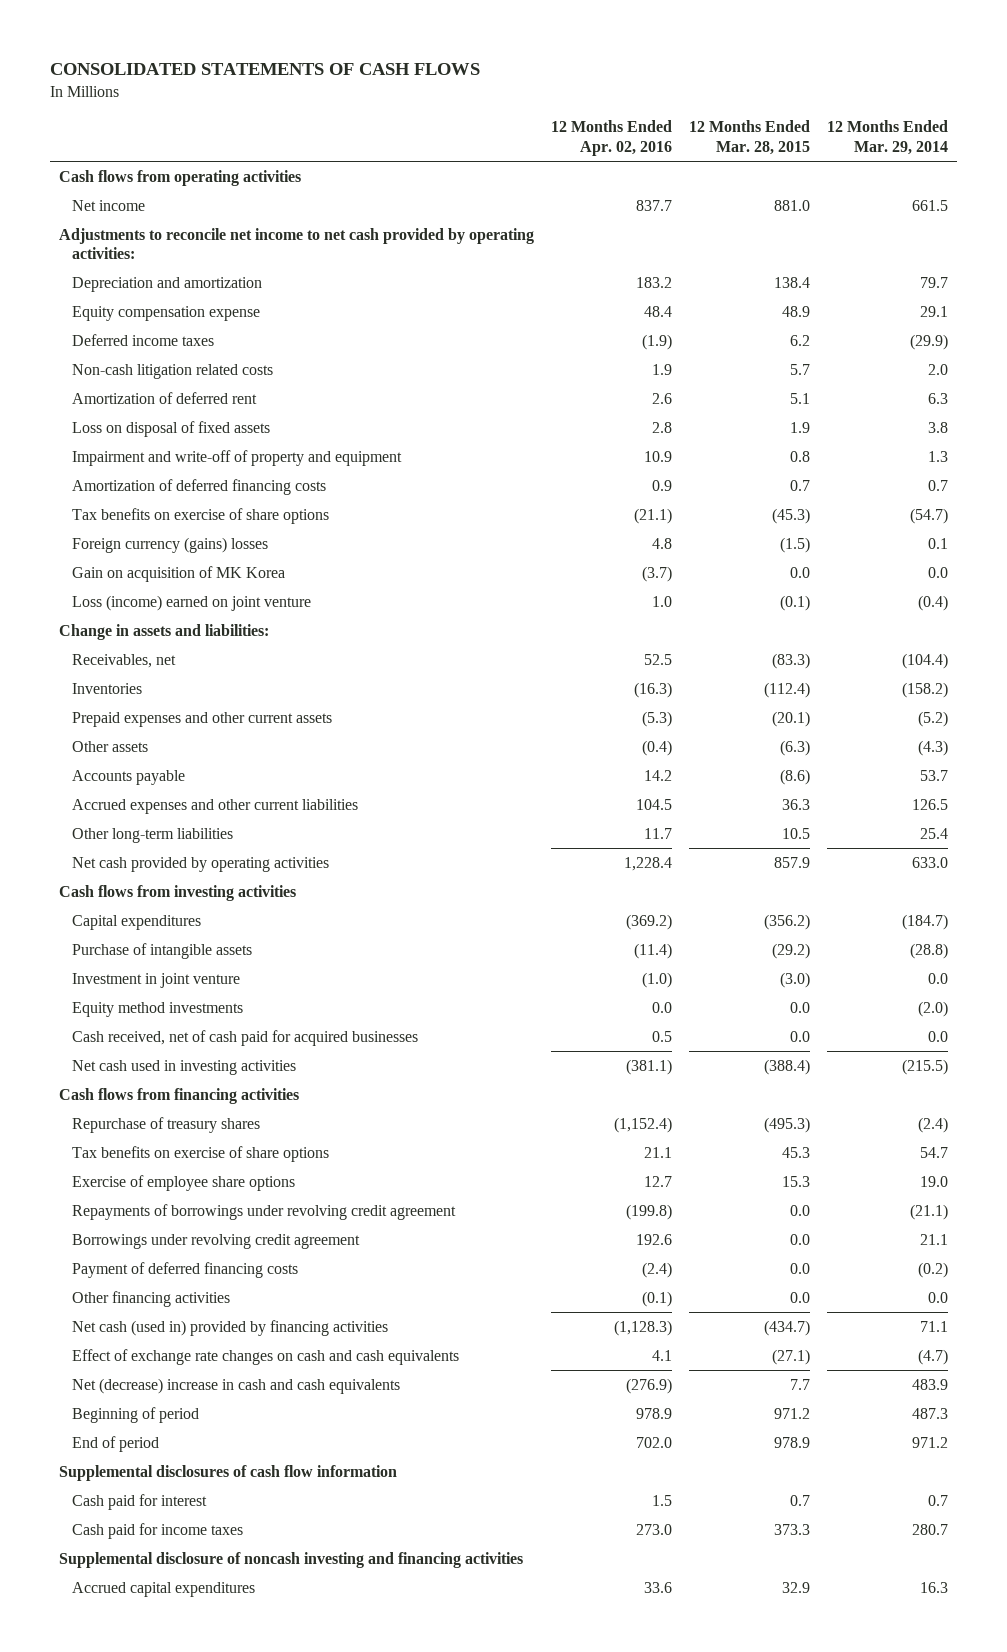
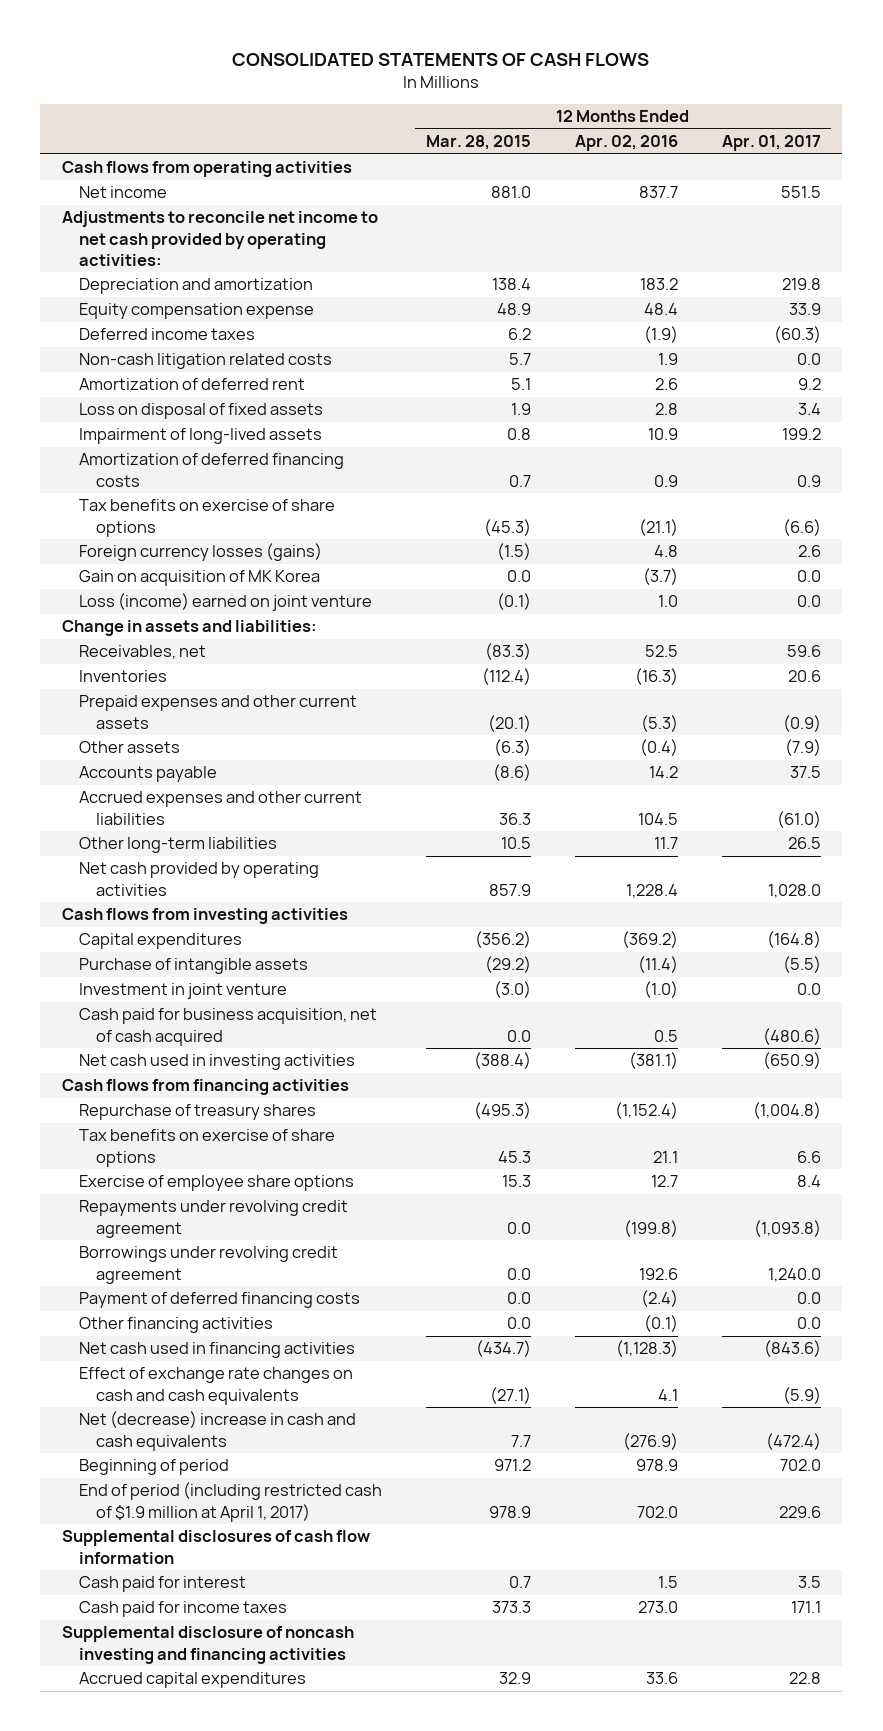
[827,120,949,156] 12 Months Ended Mar. 29, 2014 -> none
none -> [721,135,821,152] Apr. 01, 2017
[71,449,402,466] Impairment and write-off of property and equipment -> [79,428,323,445] Impairment of long-lived assets
[71,536,268,553] Foreign currency (gains) losses -> [79,543,323,562] Foreign currency losses (gains)
[71,1001,243,1017] Equity method investments -> none
[71,1029,418,1046] Cash received, net of cash paid for acquired businesses -> [79,1008,378,1046] Cash paid for business acquisition, net of cash acquired
[71,1203,456,1220] Repayments of borrowings under revolving credit agreement -> [79,1200,349,1238] Repayments under revolving credit agreement
[71,1319,388,1336] Net cash (used in) provided by financing activities -> [79,1342,356,1359] Net cash used in financing activities
[71,1435,159,1452] End of period -> [79,1482,383,1522] End of period (including restricted cash of $1.9 million at April 1, 2017)

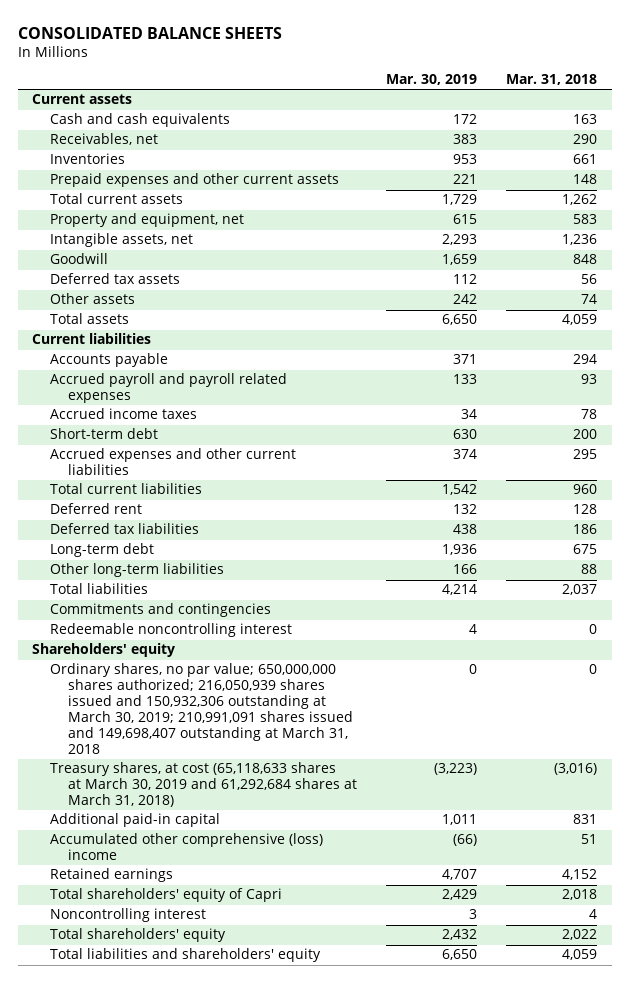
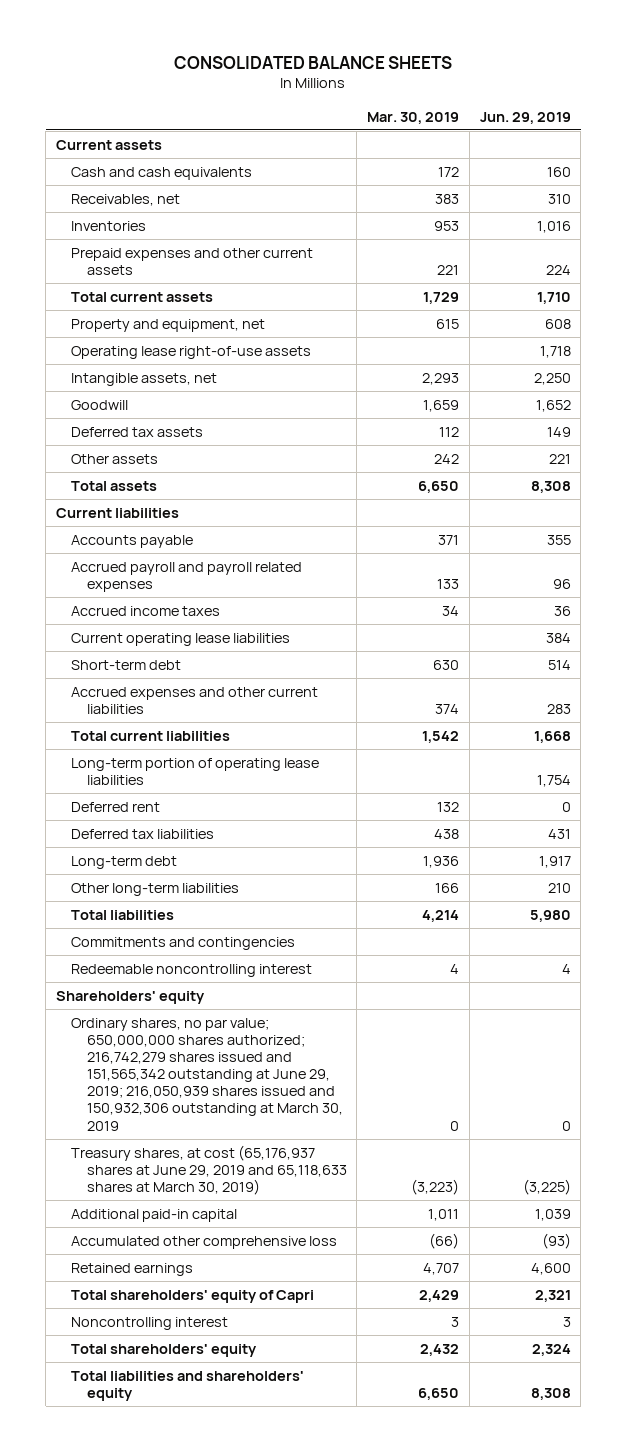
[505,74,597,86] Mar. 31, 2018 -> none
none -> [479,111,571,124] Jun. 29, 2019
none -> [71,345,312,359] Operating lease right-of-use assets
none -> [71,632,291,646] Current operating lease liabilities
none -> [71,757,320,785] Long-term portion of operating lease liabilities
[50,663,353,755] Ordinary shares, no par value; 650,000,000 shares authorized; 216,050,939 shares issued and 150,932,306 outstanding at March 30, 2019; 210,991,091 shares issued and 149,698,407 outstanding at March 31, 2018 -> [71,1017,343,1131] Ordinary shares, no par value; 650,000,000 shares authorized; 216,742,279 shares issued and 151,565,342 outstanding at June 29, 2019; 216,050,939 shares issued and 150,932,306 outstanding at March 30, 2019
[50,762,357,808] Treasury shares, at cost (65,118,633 shares at March 30, 2019 and 61,292,684 shares at March 31, 2018) -> [71,1144,347,1196] Treasury shares, at cost (65,176,937 shares at June 29, 2019 and 65,118,633 shares at March 30, 2019)
[50,833,324,861] Accumulated other comprehensive (loss) income -> [71,1235,338,1249] Accumulated other comprehensive loss

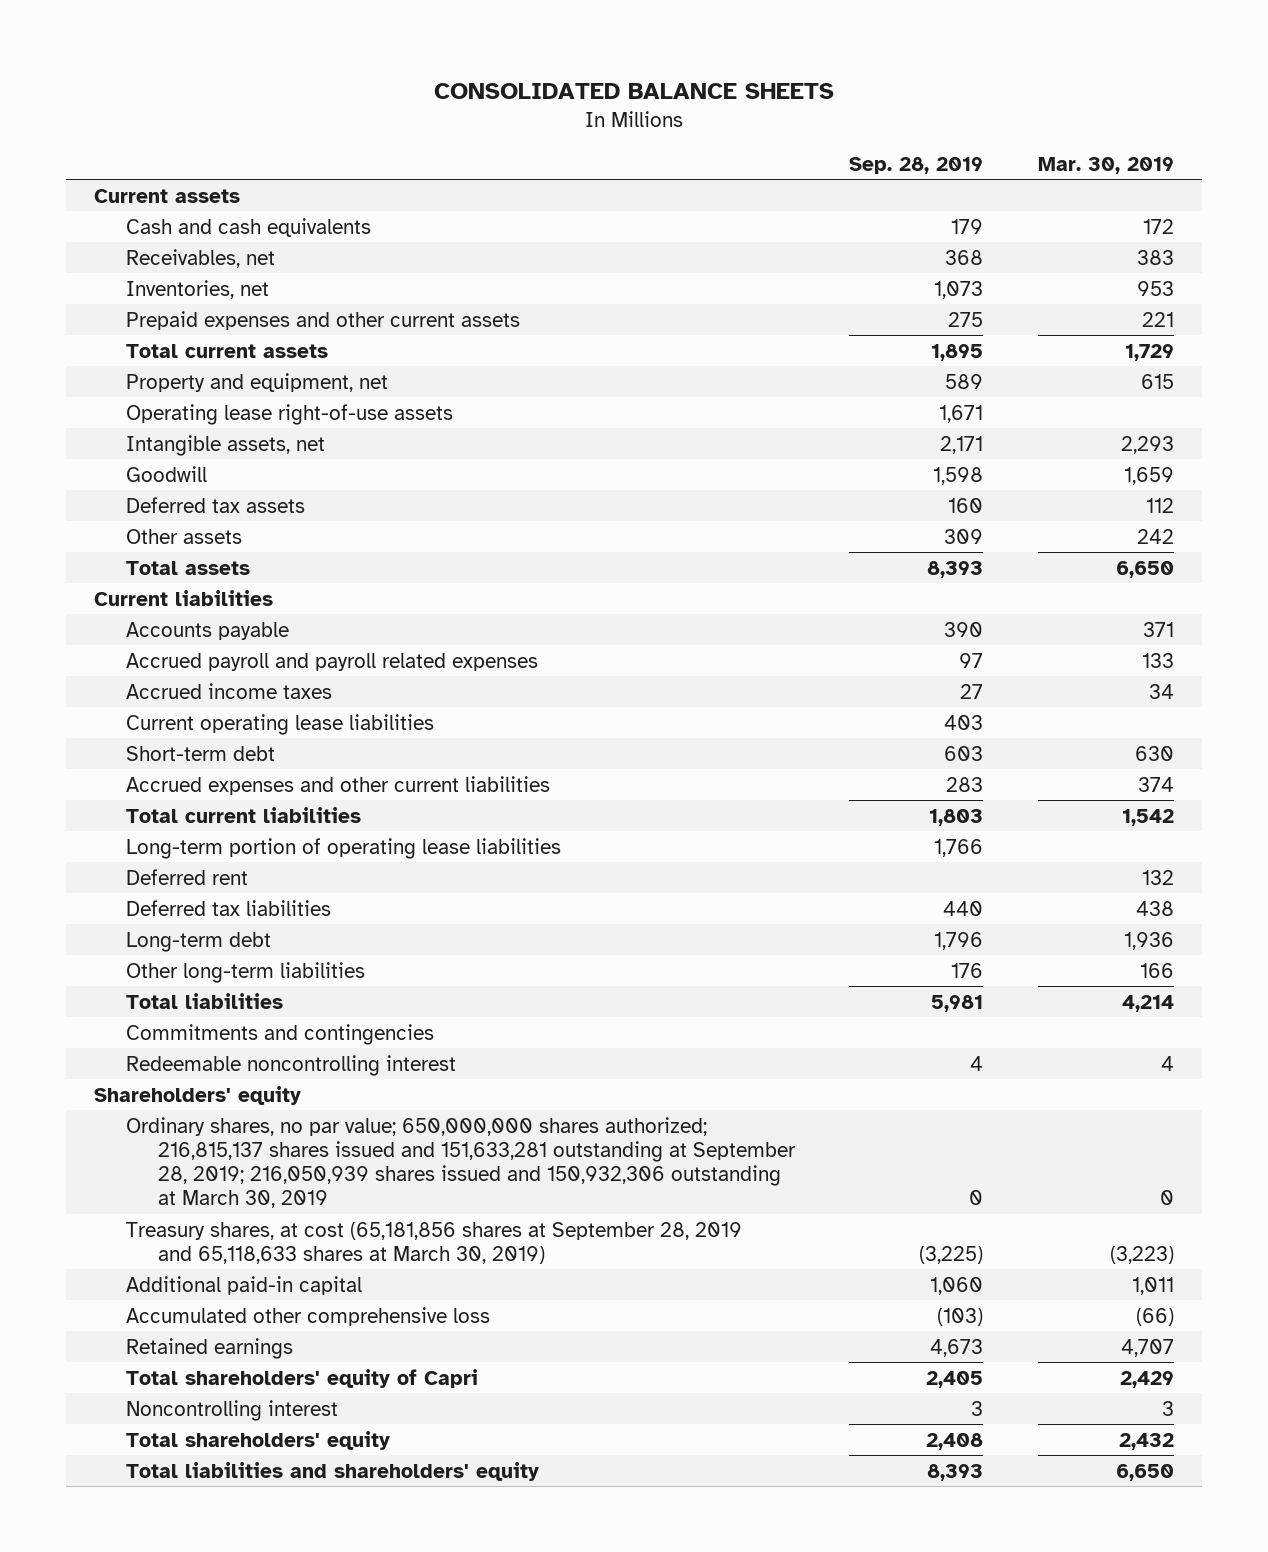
[479,111,571,124] Jun. 29, 2019 -> none
none -> [849,156,984,174] Sep. 28, 2019
[71,220,147,231] Inventories -> [125,279,269,299] Inventories, net
[71,1017,343,1131] Ordinary shares, no par value; 650,000,000 shares authorized; 216,742,279 shares issued and 151,565,342 outstanding at June 29, 2019; 216,050,939 shares issued and 150,932,306 outstanding at March 30, 2019 -> [125,1116,796,1209] Ordinary shares, no par value; 650,000,000 shares authorized; 216,815,137 shares issued and 151,633,281 outstanding at September 28, 2019; 216,050,939 shares issued and 150,932,306 outstanding at March 30, 2019
[71,1144,347,1196] Treasury shares, at cost (65,176,937 shares at June 29, 2019 and 65,118,633 shares at March 30, 2019) -> [125,1221,742,1264] Treasury shares, at cost (65,181,856 shares at September 28, 2019 and 65,118,633 shares at March 30, 2019)

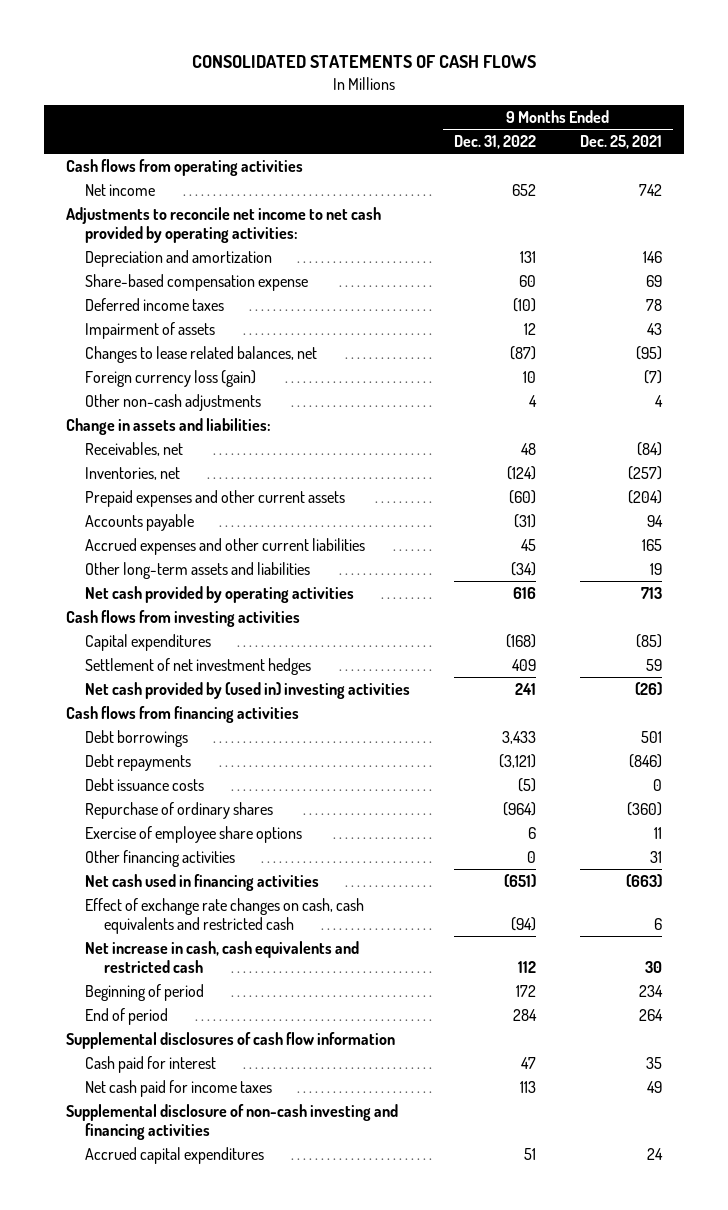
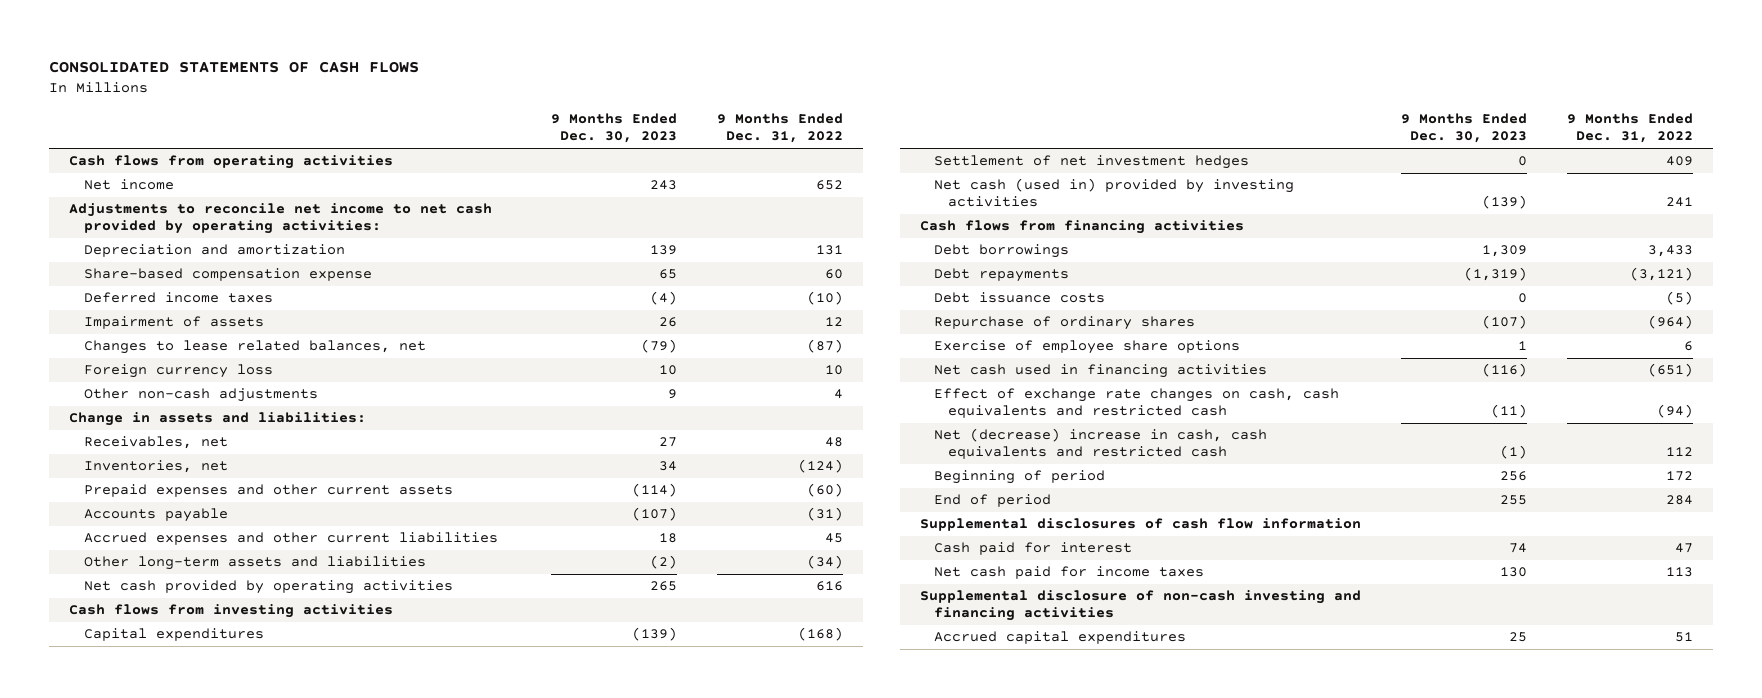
[580,135,663,150] Dec. 25, 2021 -> none
none -> [550,113,677,144] 9 Months Ended Dec. 30, 2023
[84,369,256,387] Foreign currency loss (gain) -> [83,364,273,379] Foreign currency loss
[84,681,410,699] Net cash provided by (used in) investing activities -> [934,178,1295,208] Net cash (used in) provided by investing activities
[84,849,235,867] Other financing activities -> none
[84,940,359,973] Net increase in cash, cash equivalents and restricted cash -> [934,428,1268,460] Net (decrease) increase in cash, cash equivalents and restricted cash

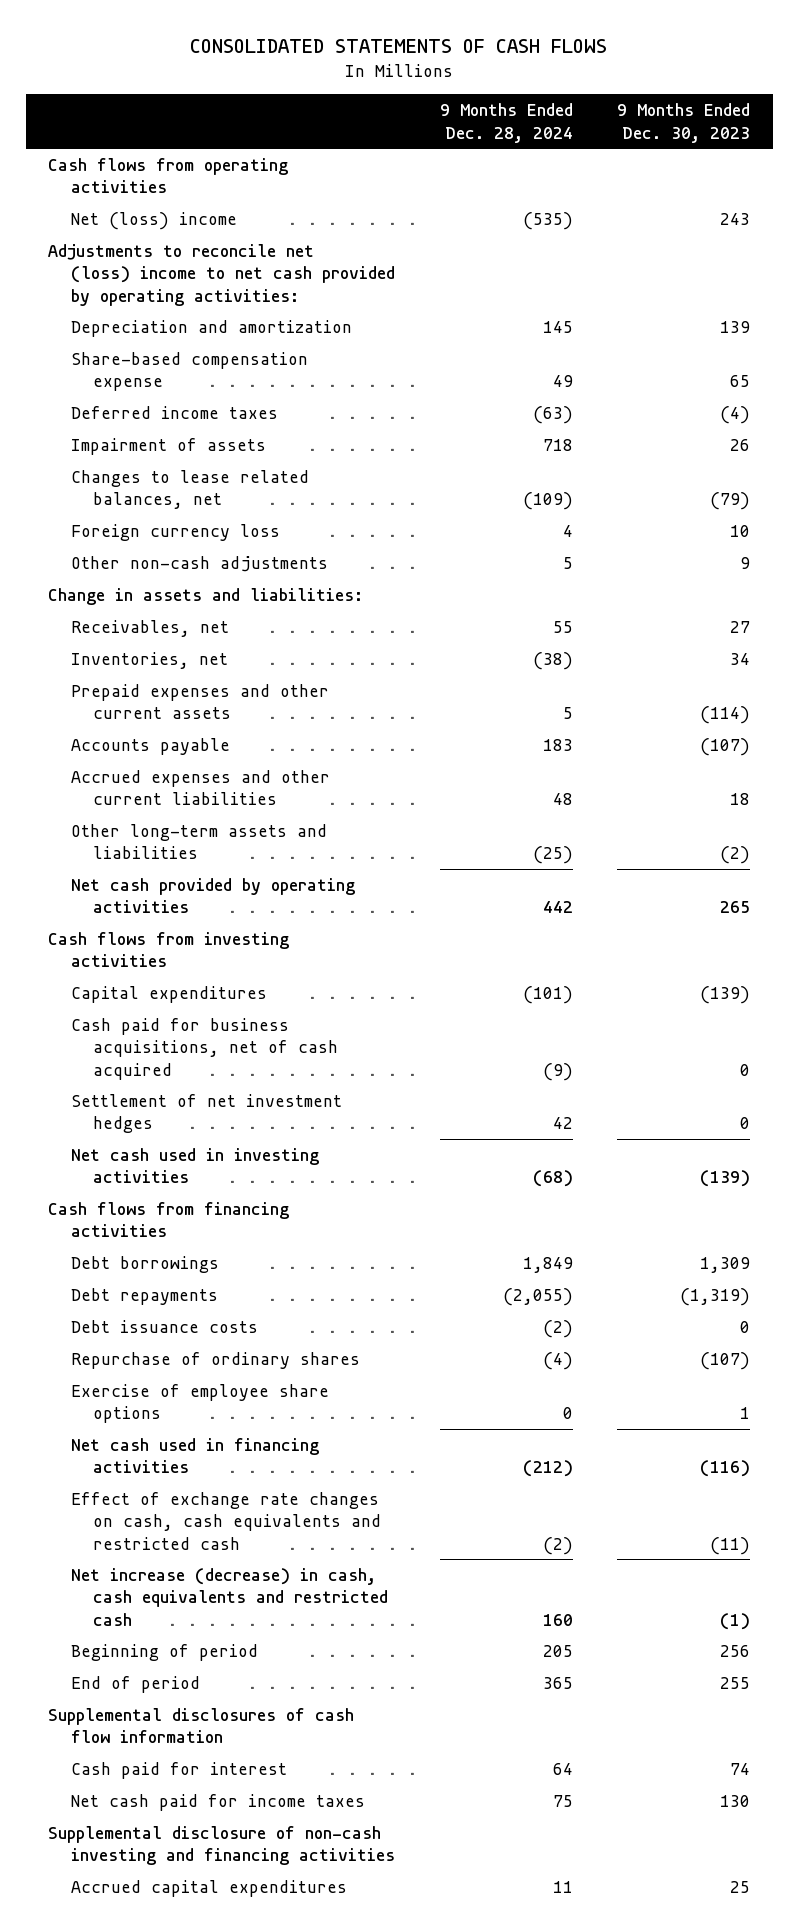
[716,113,843,144] 9 Months Ended Dec. 31, 2022 -> none
none -> [439,103,573,143] 9 Months Ended Dec. 28, 2024
[83,179,174,191] Net income -> [70,211,237,230] Net (loss) income
[69,203,493,235] Adjustments to reconcile net income to net cash provided by operating activities: -> [48,243,395,306] Adjustments to reconcile net (loss) income to net cash provided by operating activities:
none -> [70,1017,339,1080] Cash paid for business acquisitions, net of cash acquired
[934,178,1295,208] Net cash (used in) provided by investing activities -> [70,1147,319,1184] Net cash used in investing activities
[934,428,1268,460] Net (decrease) increase in cash, cash equivalents and restricted cash -> [70,1567,389,1626] Net increase (decrease) in cash, cash equivalents and restricted cash

